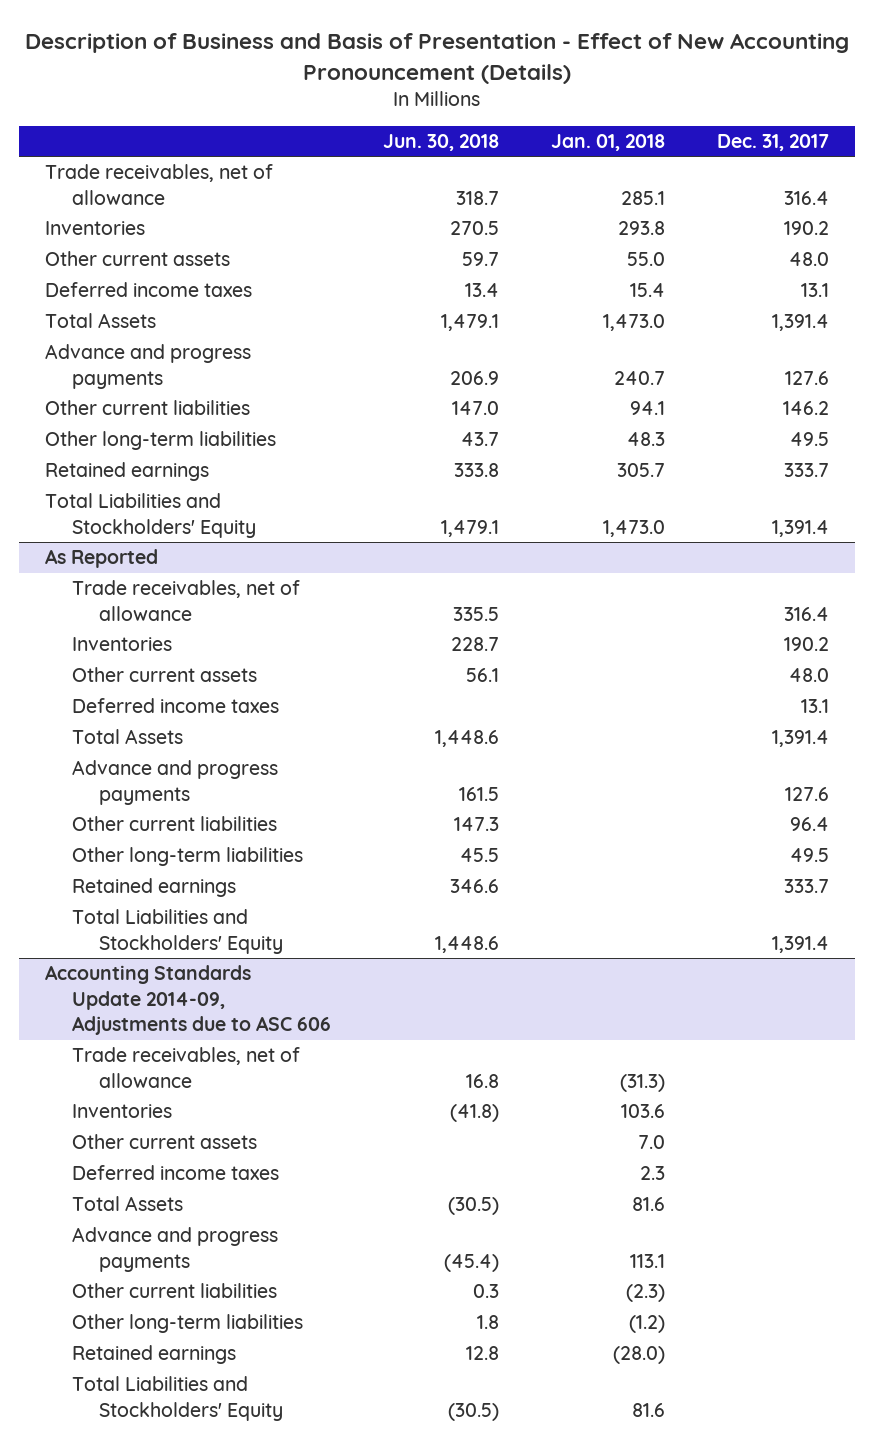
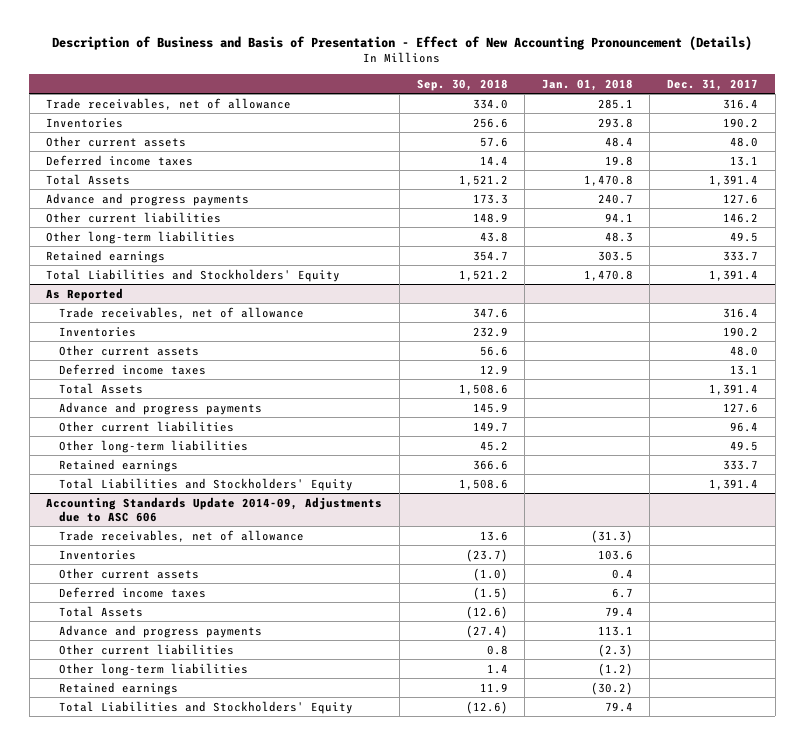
[382,134,499,152] Jun. 30, 2018 -> none
none -> [416,78,508,91] Sep. 30, 2018
[626,252,665,267] 55.0 -> [604,136,633,147] 48.4
[629,283,665,298] 15.4 -> [604,155,633,166] 19.8
[602,314,665,332] 1,473.0 -> [583,174,633,186] 1,470.8
[616,463,665,478] 305.7 -> [597,250,633,261] 303.5
[602,519,665,537] 1,473.0 -> [583,269,633,281] 1,470.8
[637,1135,665,1150] 7.0 -> [611,568,633,579] 0.4
[639,1166,665,1181] 2.3 -> [611,587,633,598] 6.7
[631,1197,665,1212] 81.6 -> [604,606,633,617] 79.4
[612,1346,665,1365] (28.0) -> [590,681,633,695] (30.2)
[631,1402,665,1417] 81.6 -> [604,701,633,712] 79.4

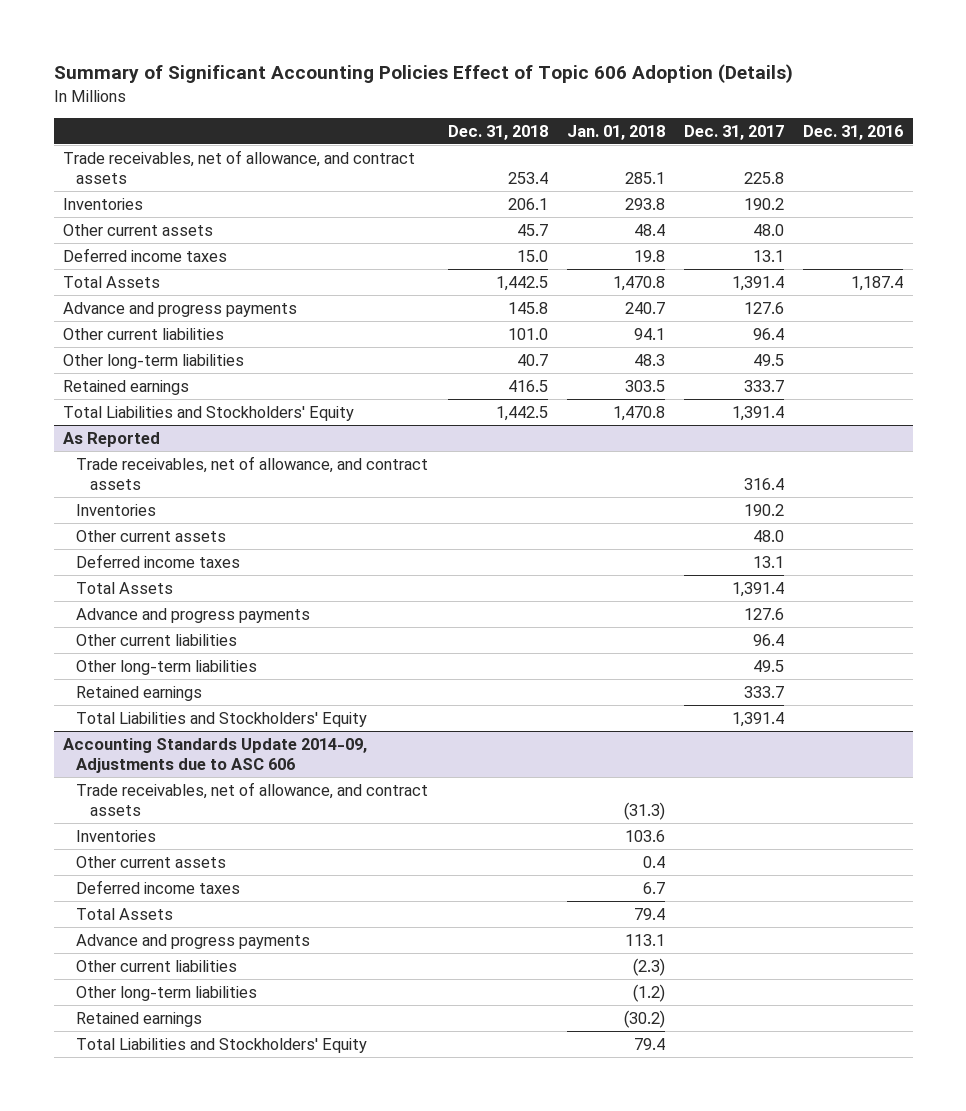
[52,35,753,50] Description of Business and Basis of Presentation - Effect of New Accounting Pronouncement (Details) -> [53,64,793,84] Summary of Significant Accounting Policies Effect of Topic 606 Adoption (Details)
[416,78,508,91] Sep. 30, 2018 -> none
none -> [447,124,548,140] Dec. 31, 2018
none -> [803,124,904,140] Dec. 31, 2016
[46,97,292,110] Trade receivables, net of allowance -> [63,149,416,184] Trade receivables, net of allowance, and contract assets
[723,98,759,109] 316.4 -> [743,171,784,184] 225.8
[723,212,759,223] 146.2 -> [752,327,784,340] 96.4
[59,306,305,319] Trade receivables, net of allowance -> [76,455,429,490] Trade receivables, net of allowance, and contract assets
[59,529,305,542] Trade receivables, net of allowance -> [76,781,429,816] Trade receivables, net of allowance, and contract assets

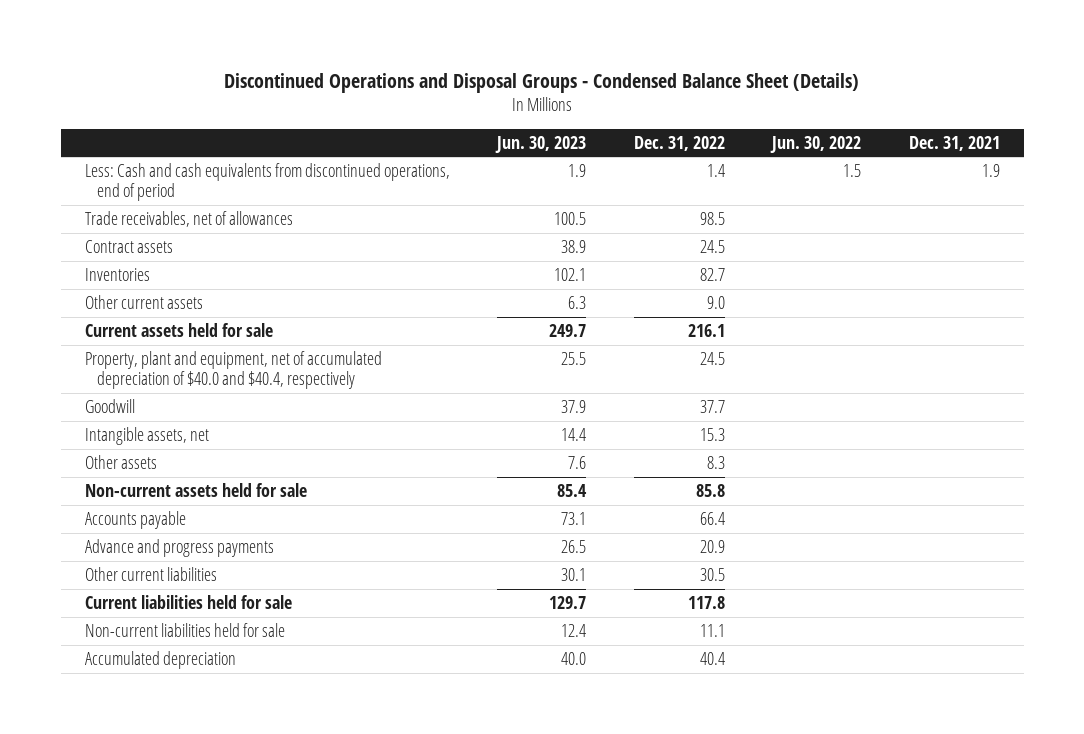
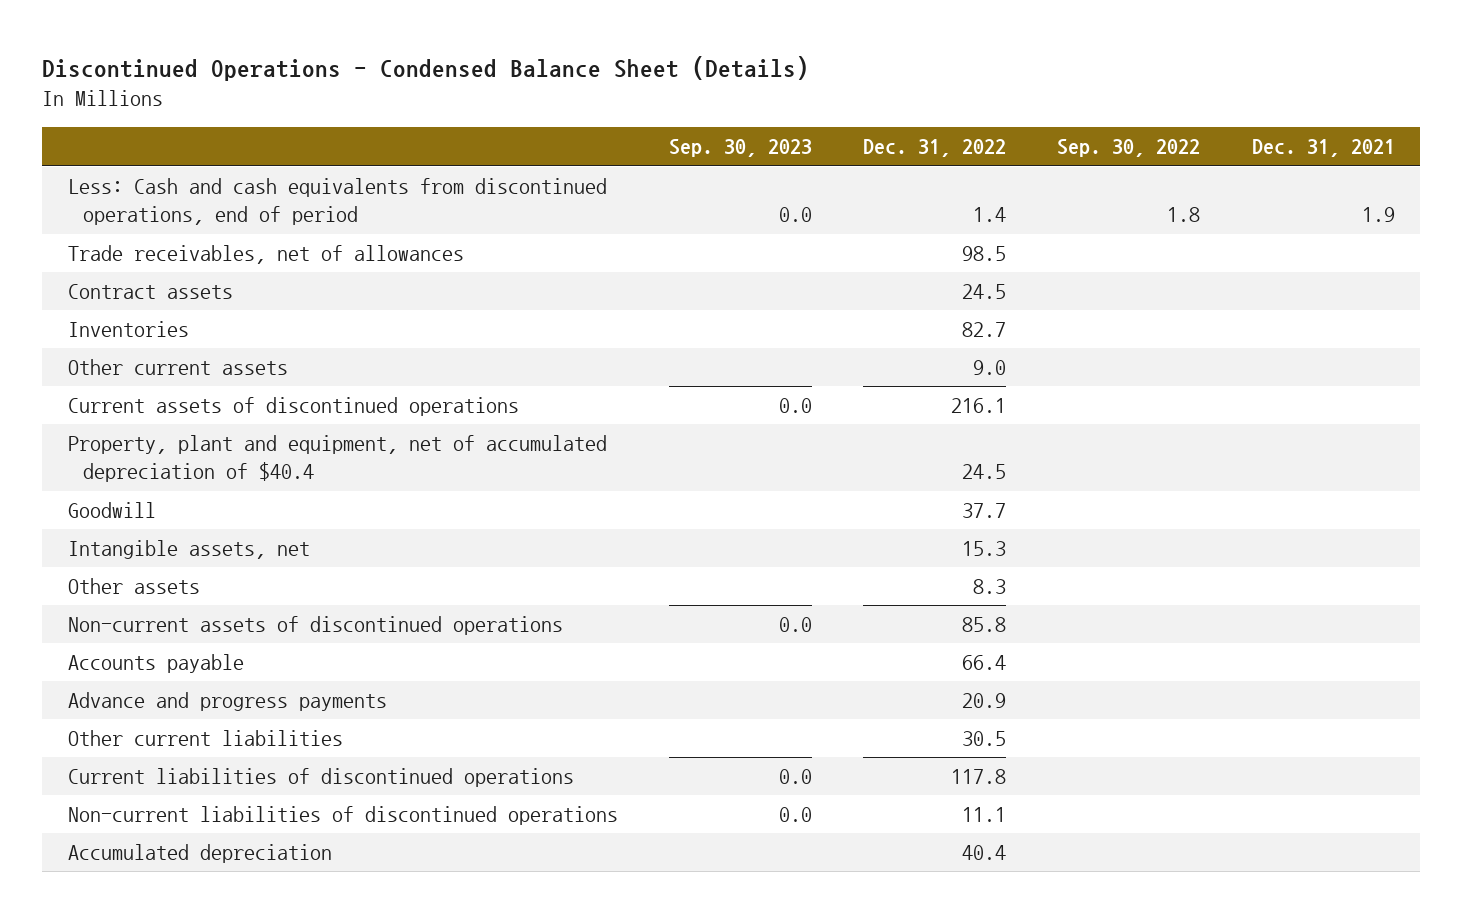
[224,72,860,93] Discontinued Operations and Disposal Groups - Condensed Balance Sheet (Details) -> [41,55,809,81] Discontinued Operations - Condensed Balance Sheet (Details)
[495,135,587,153] Jun. 30, 2023 -> none
[770,135,862,153] Jun. 30, 2022 -> none
none -> [668,139,812,158] Sep. 30, 2023
none -> [1057,139,1201,158] Sep. 30, 2022
[84,322,273,337] Current assets held for sale -> [67,397,519,417] Current assets of discontinued operations
[84,350,382,390] Property, plant and equipment, net of accumulated depreciation of $40.0 and $40.4, respectively -> [67,435,607,483] Property, plant and equipment, net of accumulated depreciation of $40.4
[84,482,307,497] Non-current assets held for sale -> [67,616,563,636] Non-current assets of discontinued operations
[84,594,292,609] Current liabilities held for sale -> [67,768,574,788] Current liabilities of discontinued operations
[84,622,285,637] Non-current liabilities held for sale -> [67,806,618,826] Non-current liabilities of discontinued operations

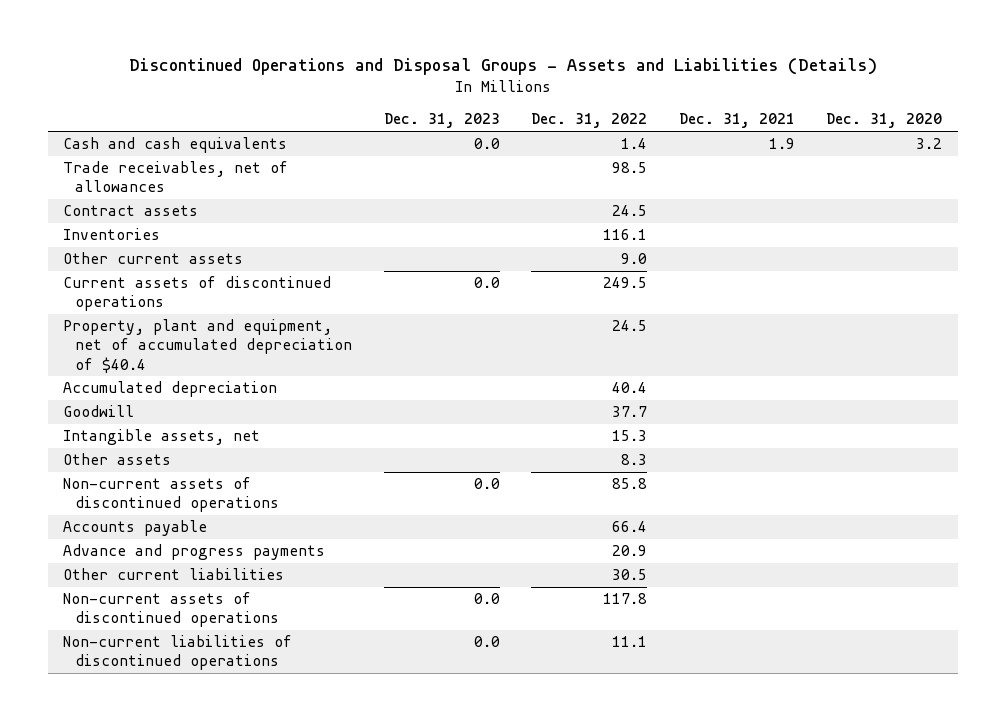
[41,55,809,81] Discontinued Operations - Condensed Balance Sheet (Details) -> [128,58,877,76] Discontinued Operations and Disposal Groups - Assets and Liabilities (Details)
[668,139,812,158] Sep. 30, 2023 -> none
[1057,139,1201,158] Sep. 30, 2022 -> none
none -> [383,113,500,129] Dec. 31, 2023
none -> [826,113,943,129] Dec. 31, 2020
[67,178,607,226] Less: Cash and cash equivalents from discontinued operations, end of period -> [63,137,288,154] Cash and cash equivalents
[962,322,1007,338] 82.7 -> [603,229,648,241] 116.1
[951,398,1007,414] 216.1 -> [603,277,648,289] 249.5
[67,844,332,864] Accumulated depreciation -> [63,381,278,398] Accumulated depreciation
[67,768,574,788] Current liabilities of discontinued operations -> [63,592,280,628] Non-current assets of discontinued operations

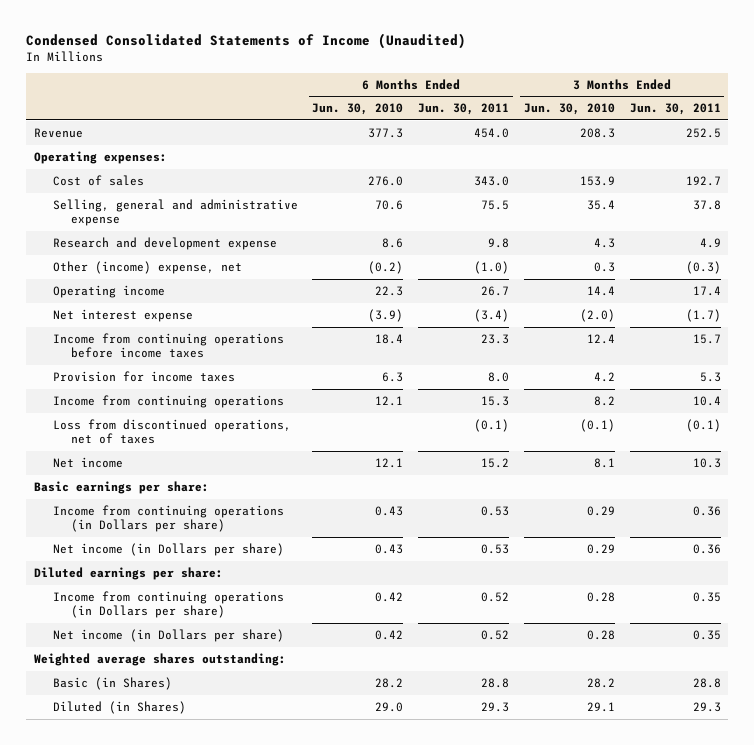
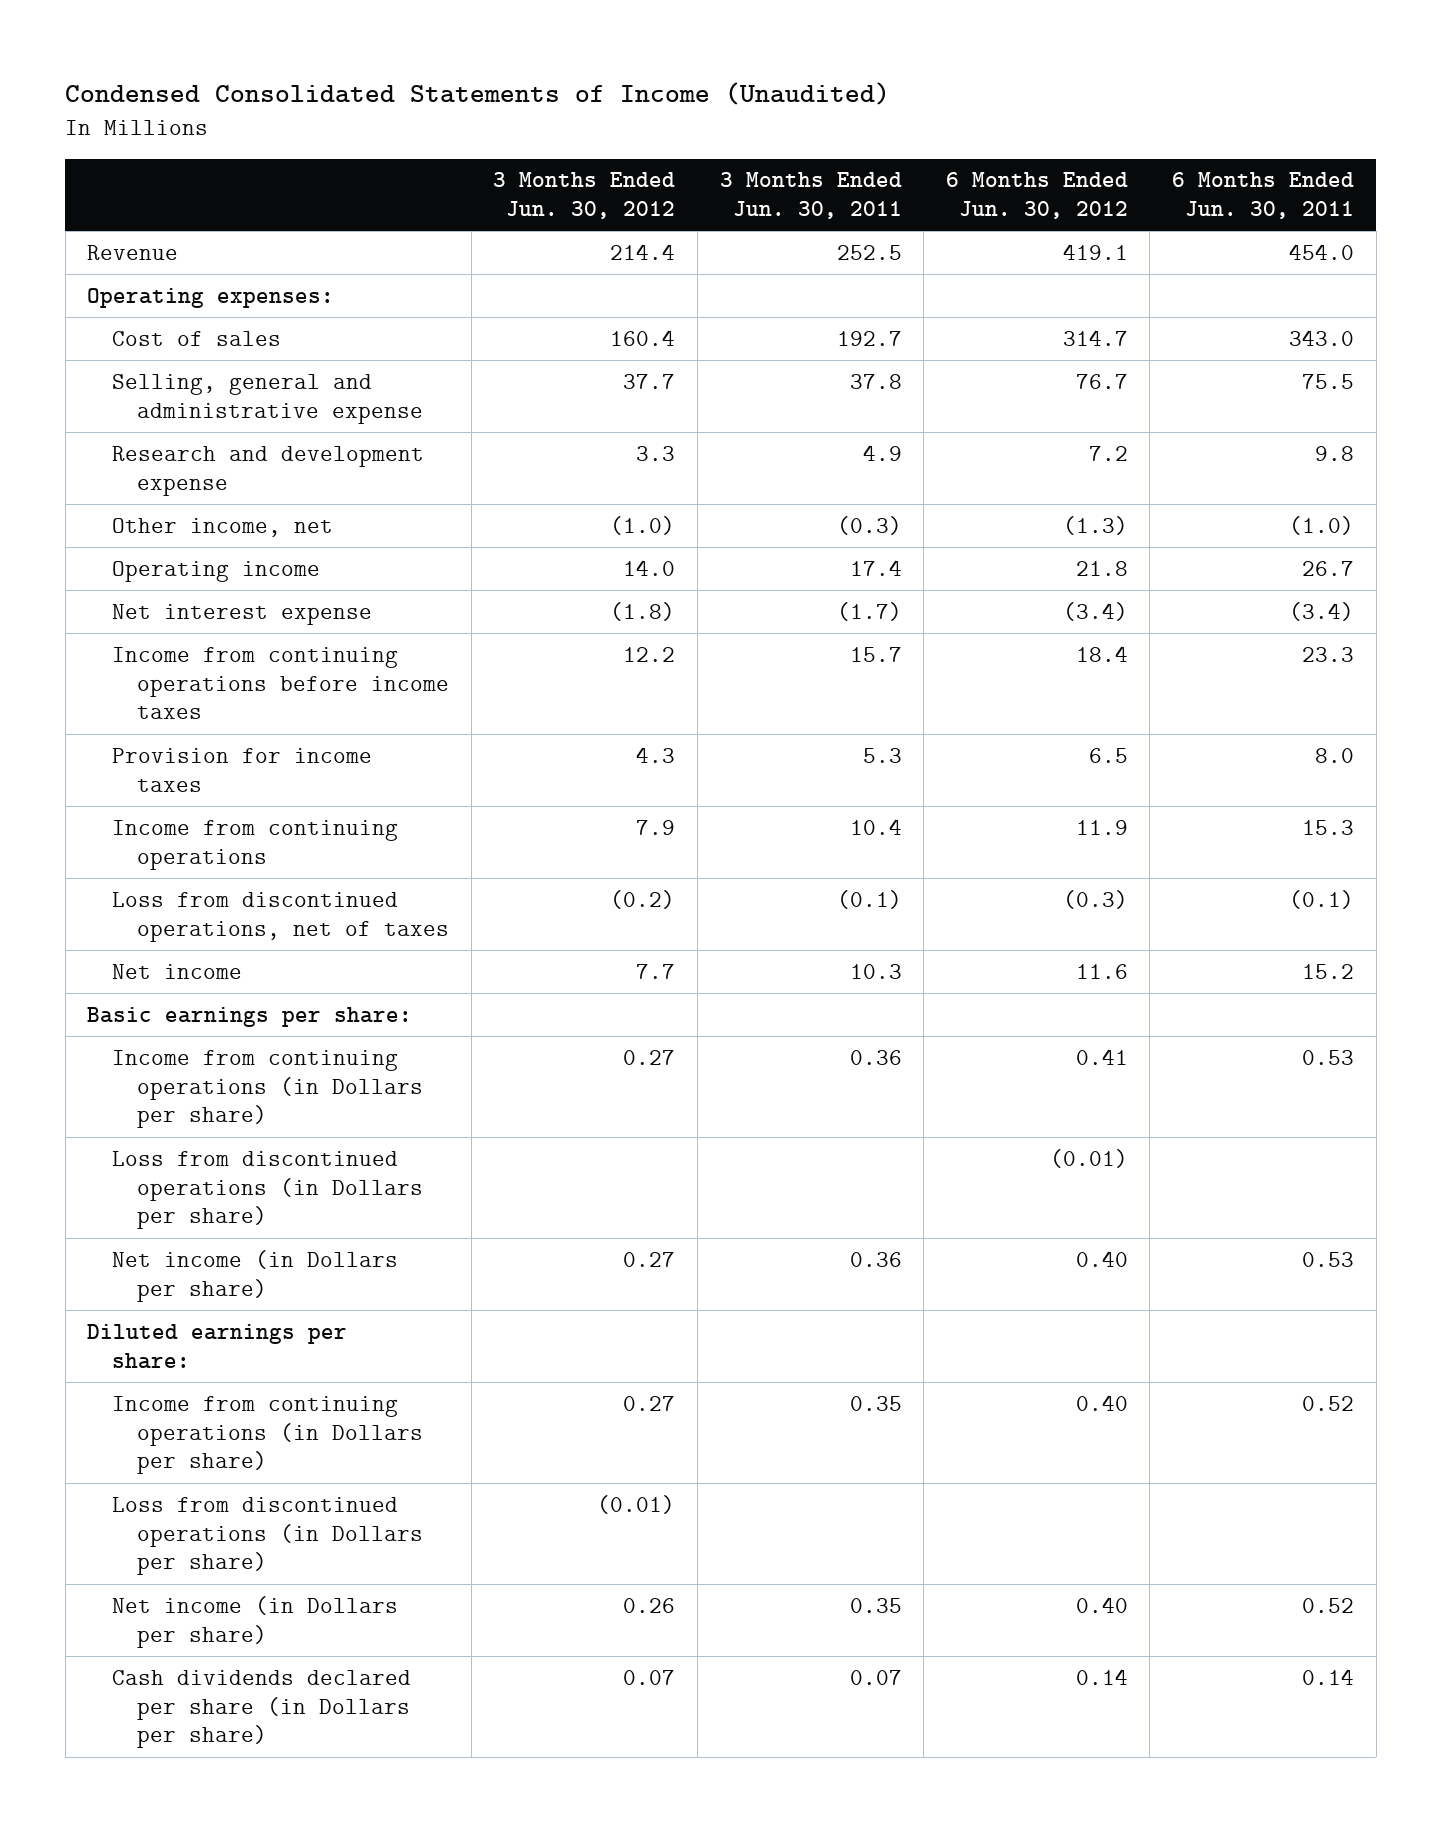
[312,103,404,116] Jun. 30, 2010 -> none
[523,103,615,116] Jun. 30, 2010 -> none
none -> [493,172,676,220] 3 Months Ended Jun. 30, 2012
none -> [945,172,1128,220] 6 Months Ended Jun. 30, 2012
[52,260,242,274] Other (income) expense, net -> [112,517,334,537] Other income, net
none -> [112,1150,424,1230] Loss from discontinued operations (in Dollars per share)
none -> [112,1496,424,1576] Loss from discontinued operations (in Dollars per share)
[33,652,286,666] Weighted average shares outstanding: -> none
[52,676,172,690] Basic (in Shares) -> none
[52,700,186,714] Diluted (in Shares) -> none
none -> [112,1669,412,1749] Cash dividends declared per share (in Dollars per share)

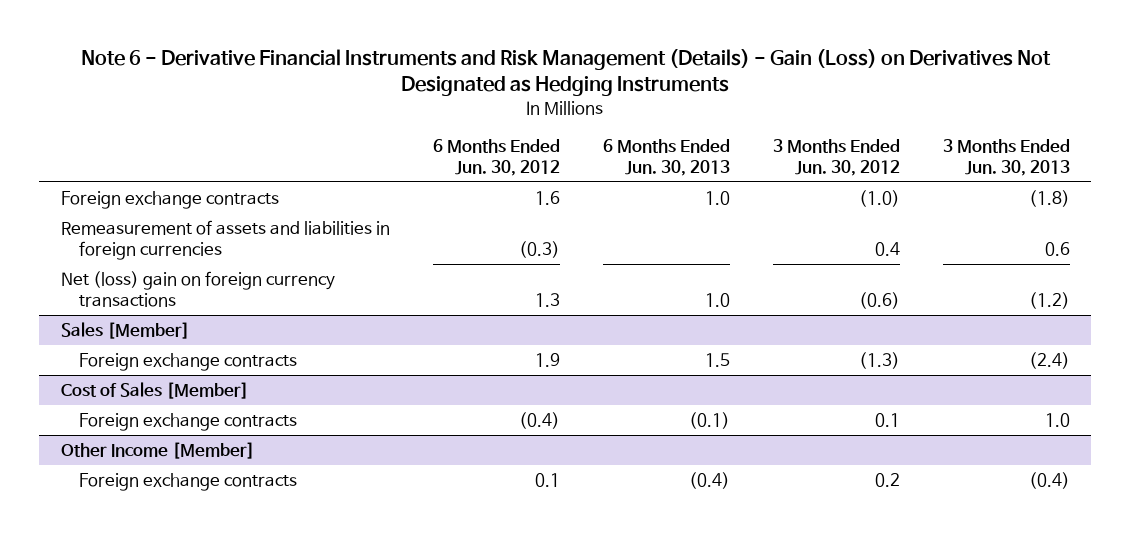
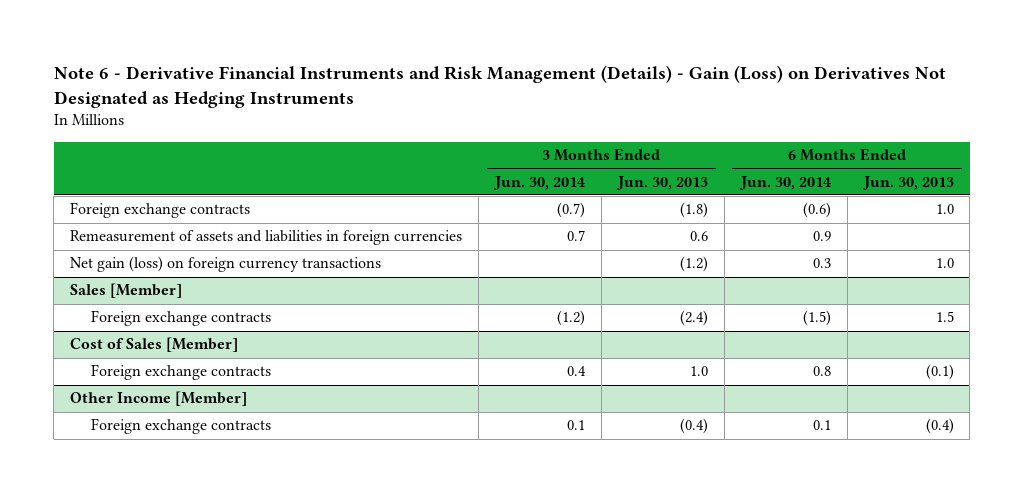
[432,138,560,176] 6 Months Ended Jun. 30, 2012 -> none
[772,138,900,176] 3 Months Ended Jun. 30, 2012 -> none
none -> [492,175,585,190] Jun. 30, 2014
none -> [738,175,831,190] Jun. 30, 2014
[60,270,335,308] Net (loss) gain on foreign currency transactions -> [70,256,382,273] Net gain (loss) on foreign currency transactions

